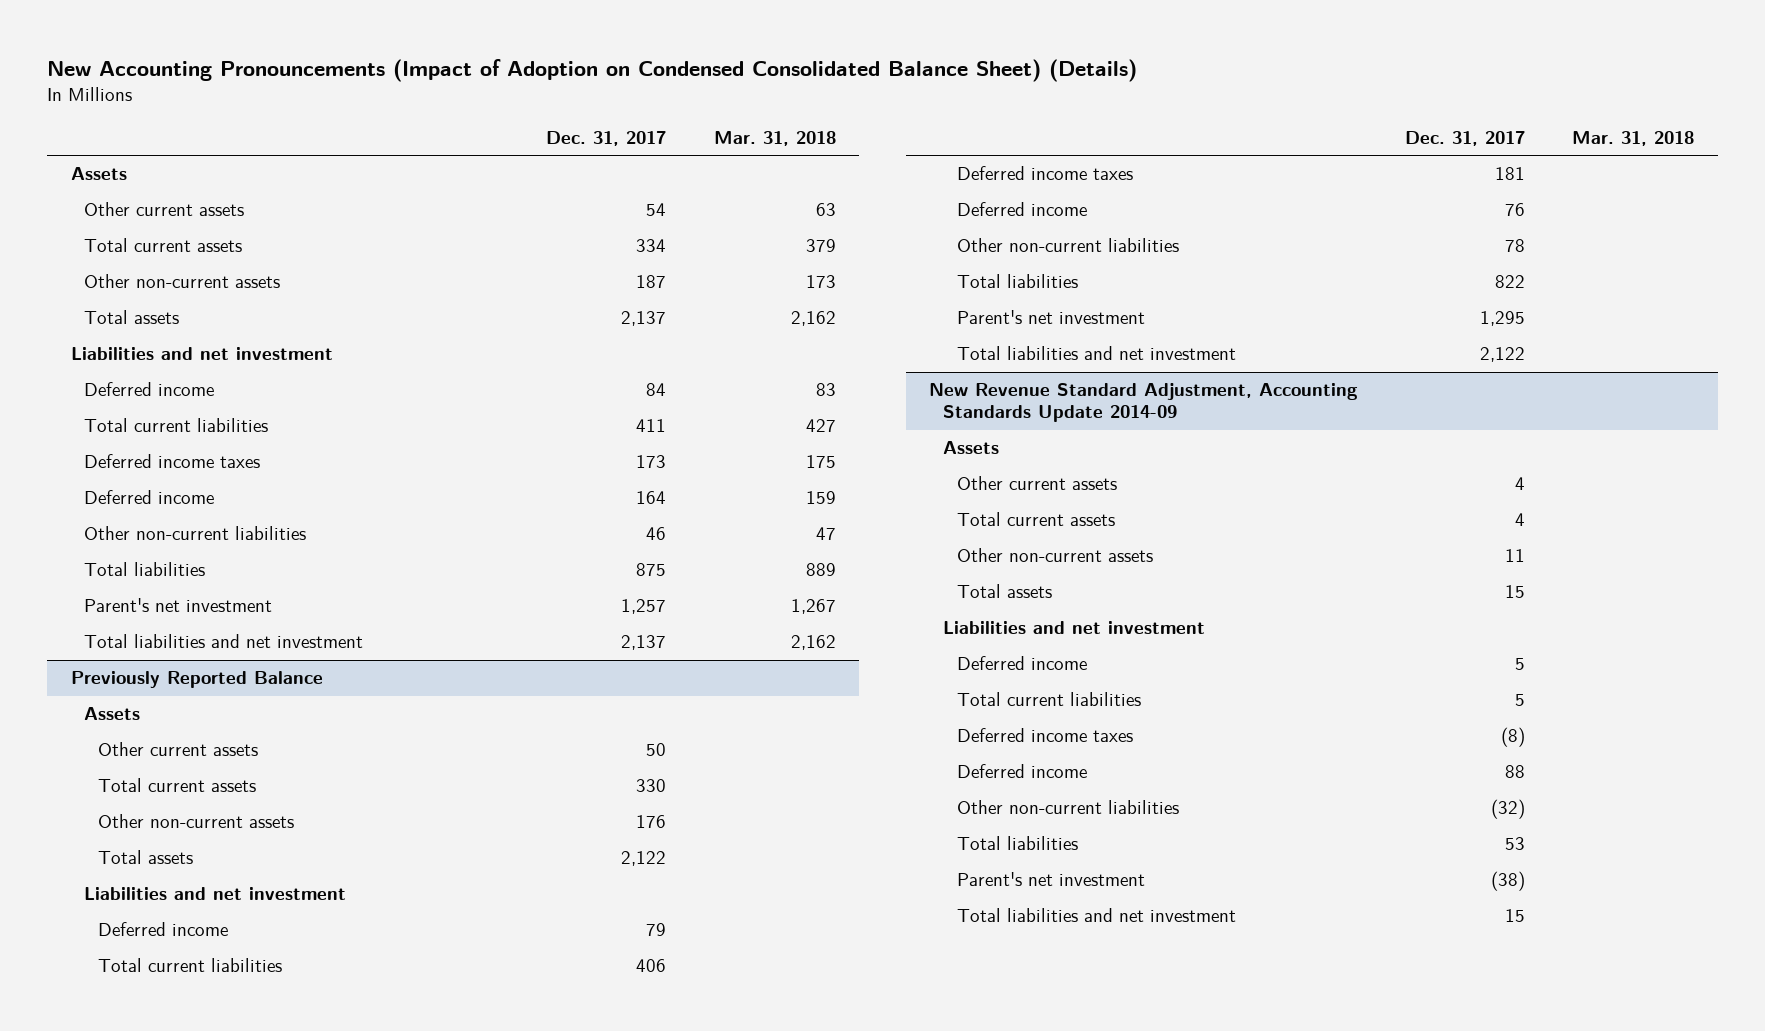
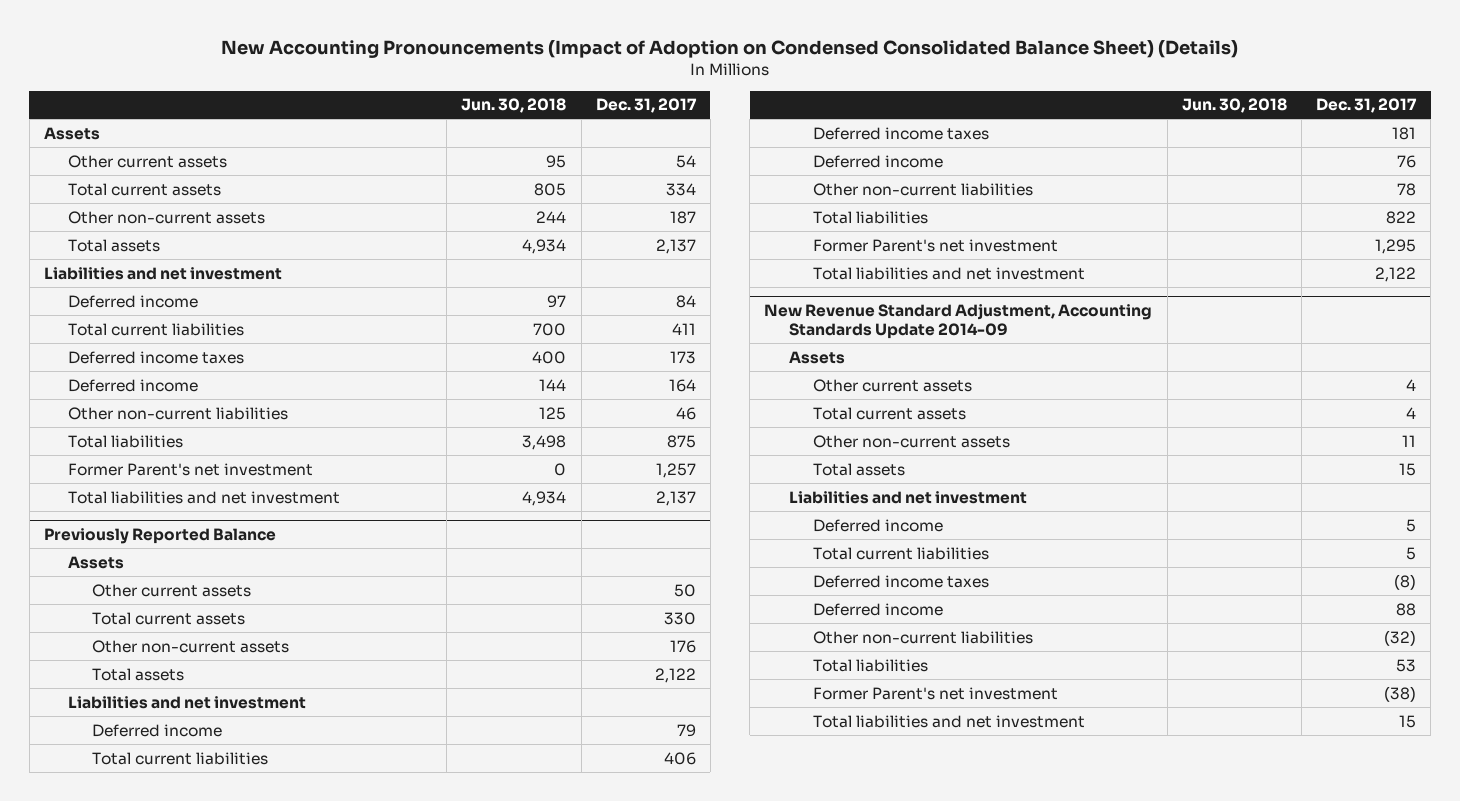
[713,130,836,146] Mar. 31, 2018 -> none
none -> [461,98,567,114] Jun. 30, 2018
[84,598,273,613] Parent's net investment -> [68,462,314,476] Former Parent's net investment
[956,310,1145,325] Parent's net investment -> [812,238,1058,252] Former Parent's net investment
[956,872,1145,887] Parent's net investment -> [812,686,1058,700] Former Parent's net investment

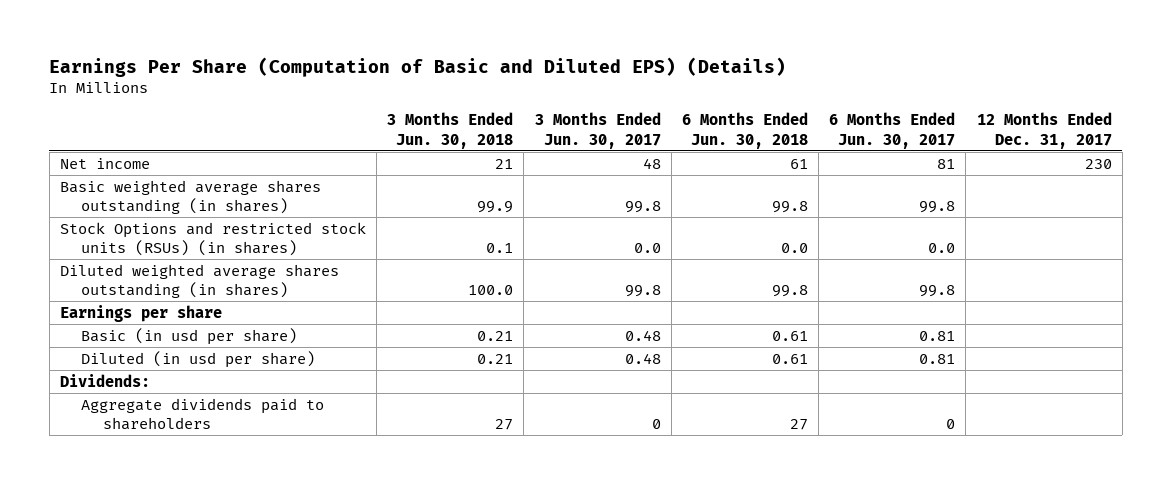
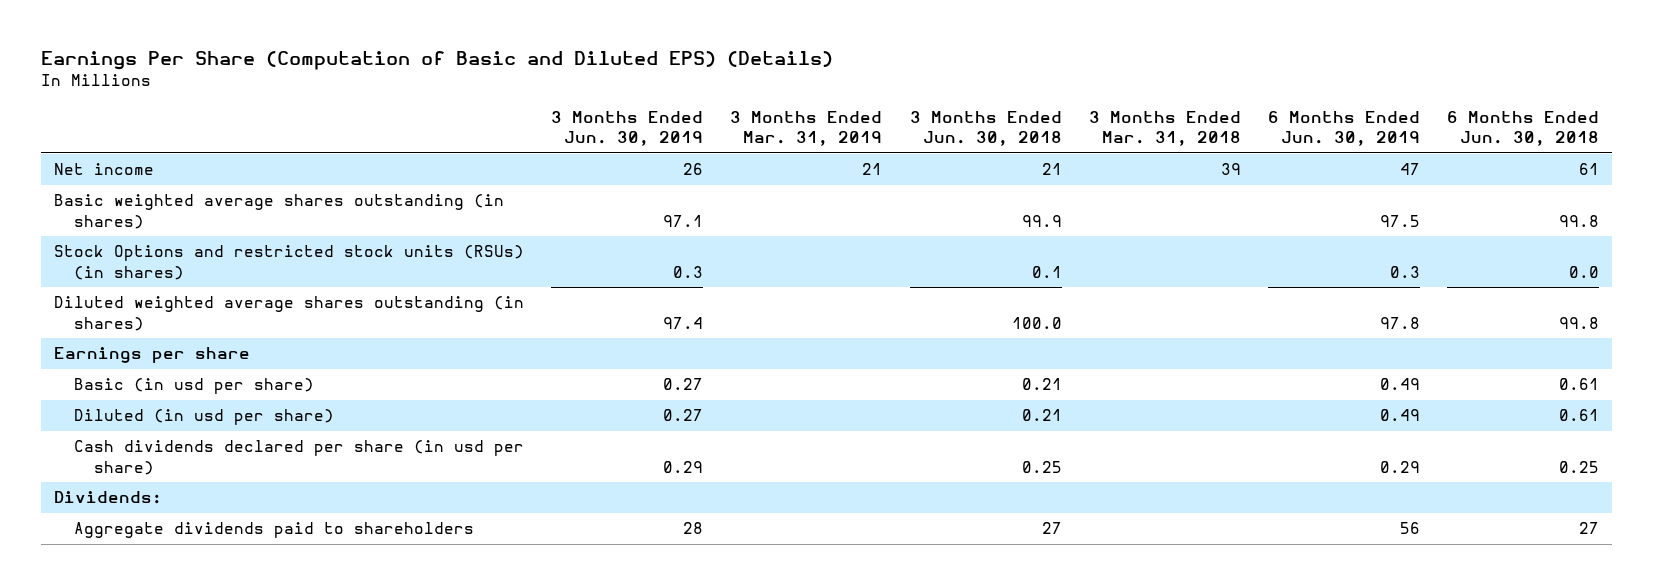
[534,112,661,149] 3 Months Ended Jun. 30, 2017 -> none
[829,112,956,149] 6 Months Ended Jun. 30, 2017 -> none
[976,112,1112,149] 12 Months Ended Dec. 31, 2017 -> none
none -> [551,110,704,147] 3 Months Ended Jun. 30, 2019
none -> [730,110,883,147] 3 Months Ended Mar. 31, 2019
none -> [1088,110,1241,147] 3 Months Ended Mar. 31, 2018
none -> [1267,110,1420,147] 6 Months Ended Jun. 30, 2019
none -> [74,440,525,475] Cash dividends declared per share (in usd per share)

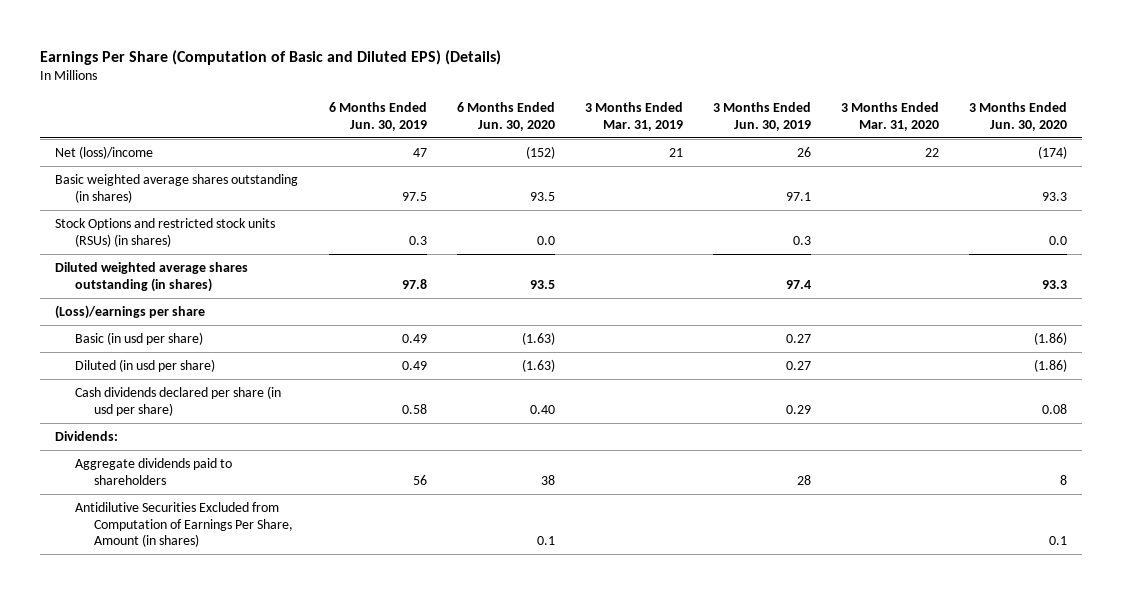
[909,110,1062,147] 3 Months Ended Jun. 30, 2018 -> none
[1088,110,1241,147] 3 Months Ended Mar. 31, 2018 -> none
[1446,110,1599,147] 6 Months Ended Jun. 30, 2018 -> none
none -> [456,102,555,131] 6 Months Ended Jun. 30, 2020
none -> [841,102,940,131] 3 Months Ended Mar. 31, 2020
none -> [969,102,1068,131] 3 Months Ended Jun. 30, 2020
[54,163,155,176] Net income -> [55,145,154,159] Net (loss)/income
[54,347,251,364] Earnings per share -> [55,304,206,319] (Loss)/earnings per share
[1379,460,1420,473] 0.29 -> [401,403,427,414] 0.58
none -> [74,501,294,548] Antidilutive Securities Excluded from Computation of Earnings Per Share, Amount (in shares)

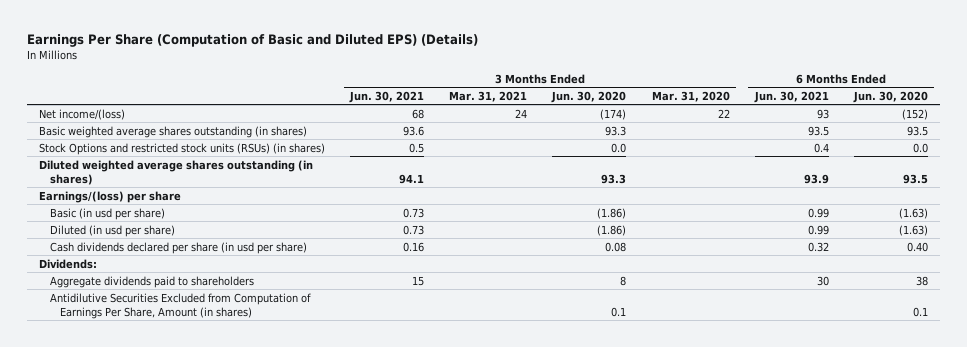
[328,102,427,131] 6 Months Ended Jun. 30, 2019 -> none
[584,102,683,131] 3 Months Ended Mar. 31, 2019 -> none
[712,102,811,131] 3 Months Ended Jun. 30, 2019 -> none
none -> [349,90,425,103] Jun. 30, 2021
none -> [449,90,528,102] Mar. 31, 2021
none -> [753,90,829,103] Jun. 30, 2021
[55,145,154,159] Net (loss)/income -> [39,108,126,120] Net income/(loss)
[55,304,206,319] (Loss)/earnings per share -> [39,190,182,203] Earnings/(loss) per share

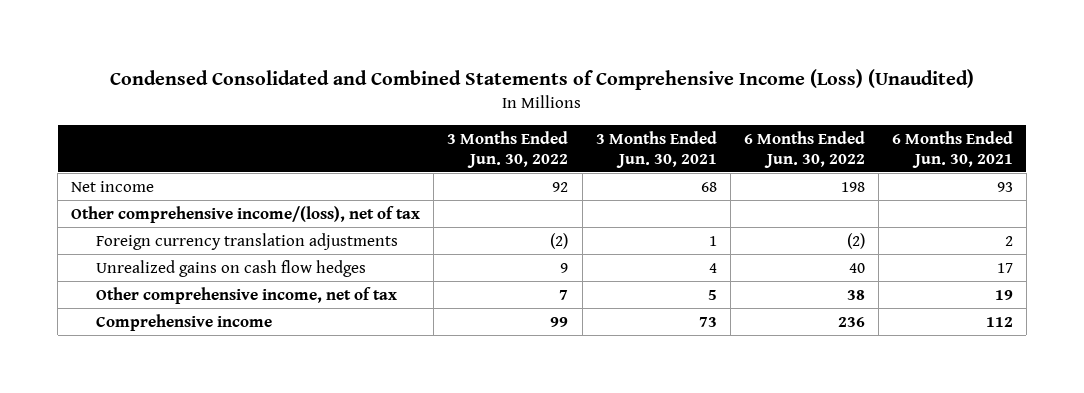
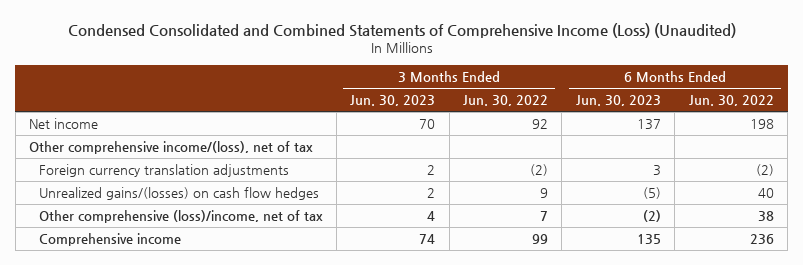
[595,130,717,169] 3 Months Ended Jun. 30, 2021 -> none
[891,130,1013,169] 6 Months Ended Jun. 30, 2021 -> none
none -> [350,95,436,107] Jun. 30, 2023
none -> [575,95,661,107] Jun. 30, 2023
[96,259,367,277] Unrealized gains on cash flow hedges -> [38,187,319,201] Unrealized gains/(losses) on cash flow hedges
[96,286,398,304] Other comprehensive income, net of tax -> [38,210,323,224] Other comprehensive (loss)/income, net of tax

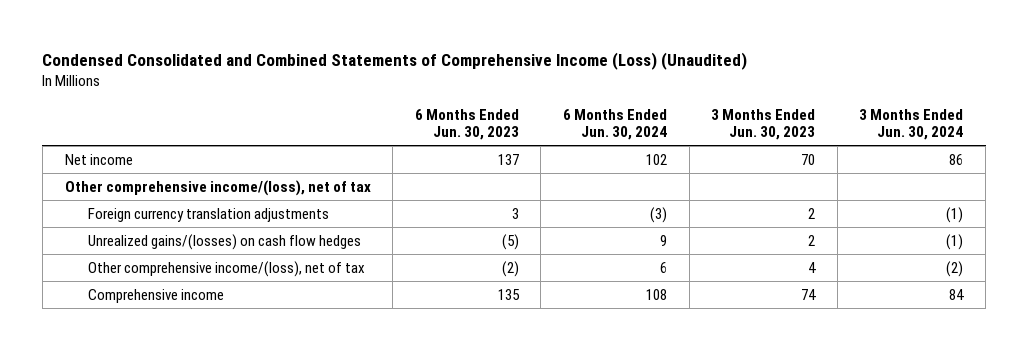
[463,95,549,107] Jun. 30, 2022 -> none
[688,95,774,107] Jun. 30, 2022 -> none
none -> [562,108,667,141] 6 Months Ended Jun. 30, 2024
none -> [859,108,964,141] 3 Months Ended Jun. 30, 2024
[38,210,323,224] Other comprehensive (loss)/income, net of tax -> [88,260,366,277] Other comprehensive income/(loss), net of tax

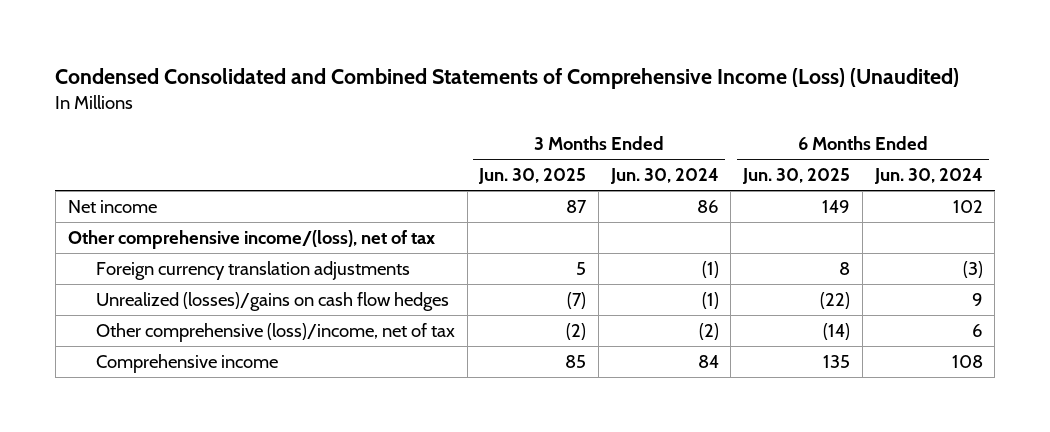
[414,108,519,141] 6 Months Ended Jun. 30, 2023 -> none
[711,108,816,141] 3 Months Ended Jun. 30, 2023 -> none
none -> [478,168,587,185] Jun. 30, 2025
none -> [742,168,851,185] Jun. 30, 2025
[88,233,362,250] Unrealized gains/(losses) on cash flow hedges -> [95,292,449,312] Unrealized (losses)/gains on cash flow hedges
[88,260,366,277] Other comprehensive income/(loss), net of tax -> [95,323,455,343] Other comprehensive (loss)/income, net of tax

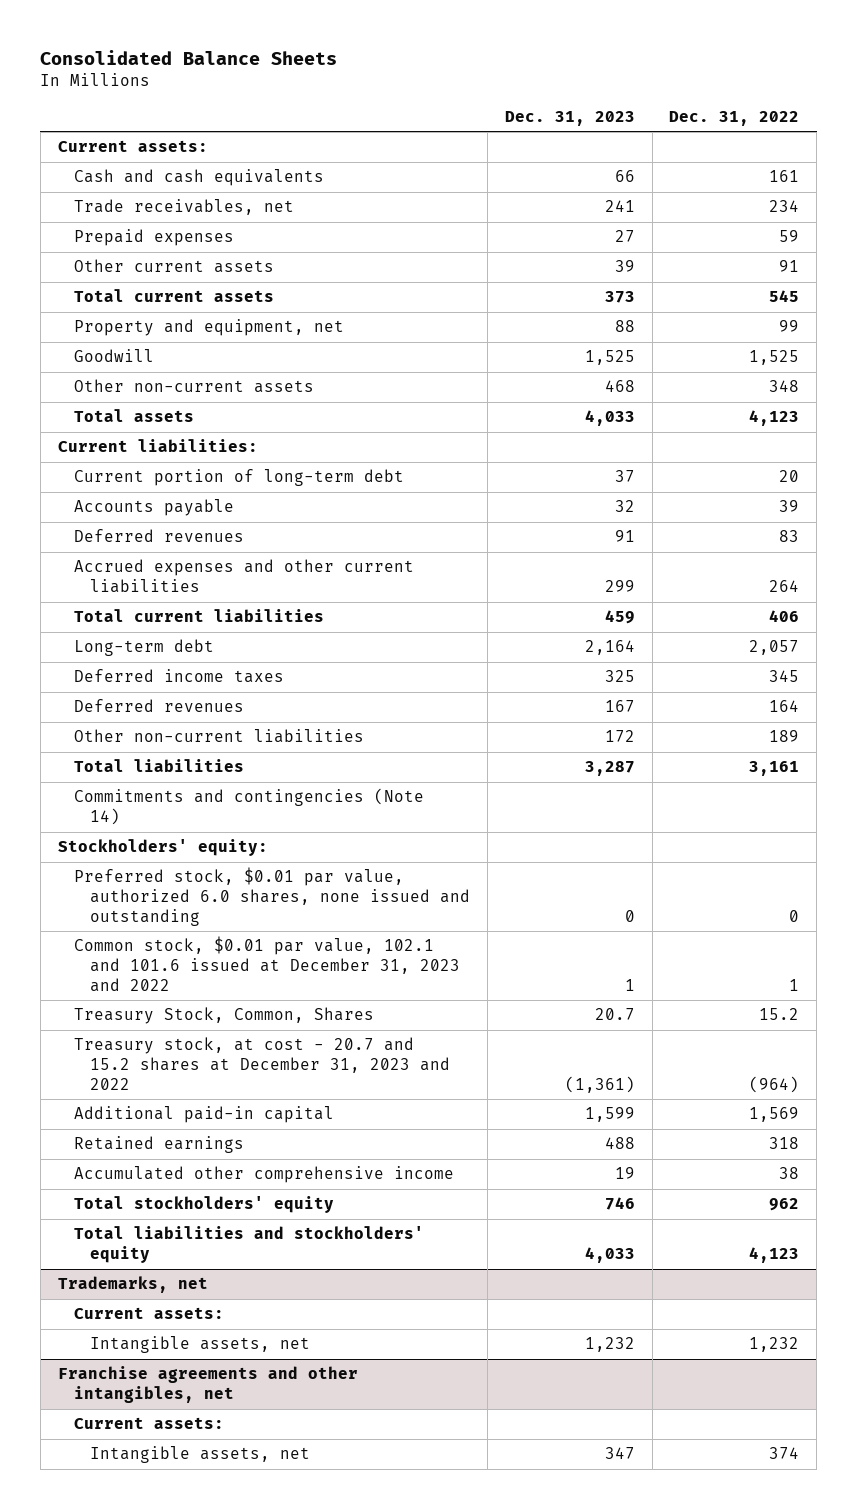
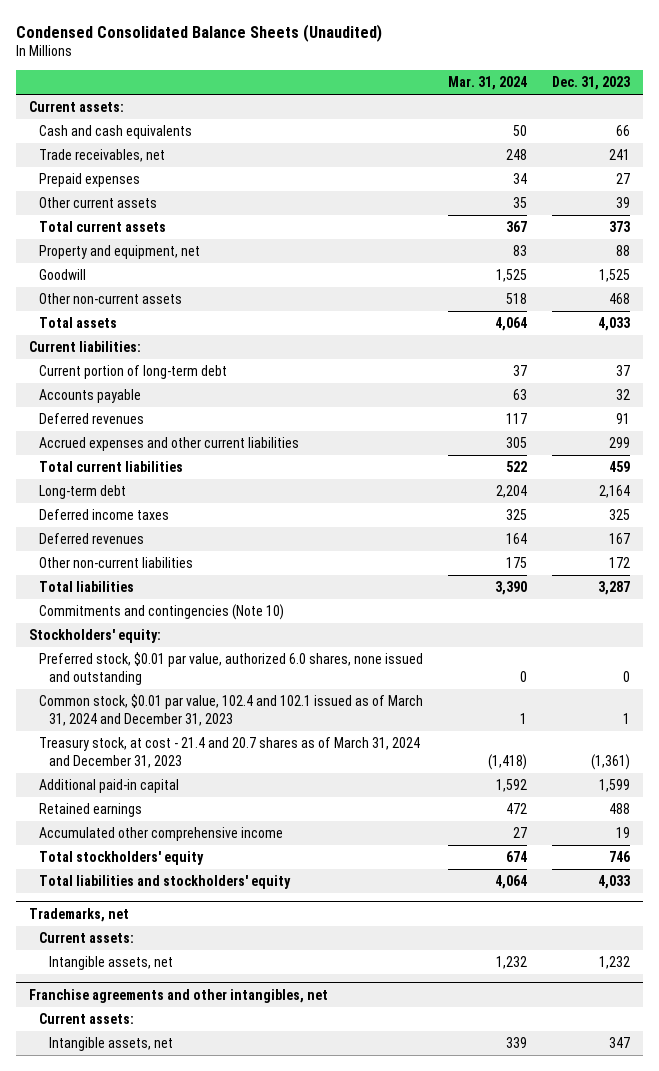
[40,49,338,65] Consolidated Balance Sheets -> [16,23,383,42] Condensed Consolidated Balance Sheets (Unaudited)
[669,110,800,126] Dec. 31, 2022 -> none
none -> [448,76,528,91] Mar. 31, 2024
[73,788,424,826] Commitments and contingencies (Note 14) -> [38,604,284,621] Commitments and contingencies (Note 10)
[73,1007,374,1025] Treasury Stock, Common, Shares -> none
[73,936,461,992] Common stock, $0.01 par value, 102.1 and 101.6 issued at December 31, 2023 and 2022 -> [38,694,423,726] Common stock, $0.01 par value, 102.4 and 102.1 issued as of March 31, 2024 and December 31, 2023
[73,1037,451,1090] Treasury stock, at cost - 20.7 and 15.2 shares at December 31, 2023 and 2022 -> [38,737,420,768] Treasury stock, at cost - 21.4 and 20.7 shares as of March 31, 2024 and December 31, 2023

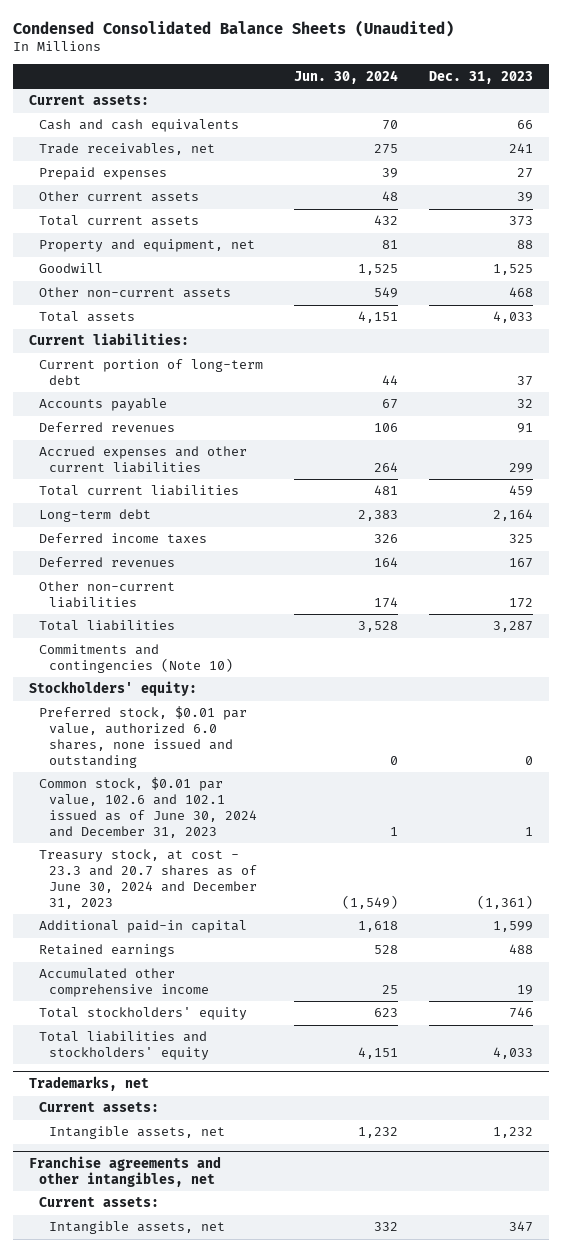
[448,76,528,91] Mar. 31, 2024 -> none
none -> [294,69,399,84] Jun. 30, 2024
[38,694,423,726] Common stock, $0.01 par value, 102.4 and 102.1 issued as of March 31, 2024 and December 31, 2023 -> [38,777,257,838] Common stock, $0.01 par value, 102.6 and 102.1 issued as of June 30, 2024 and December 31, 2023
[38,737,420,768] Treasury stock, at cost - 21.4 and 20.7 shares as of March 31, 2024 and December 31, 2023 -> [38,849,257,909] Treasury stock, at cost - 23.3 and 20.7 shares as of June 30, 2024 and December 31, 2023

